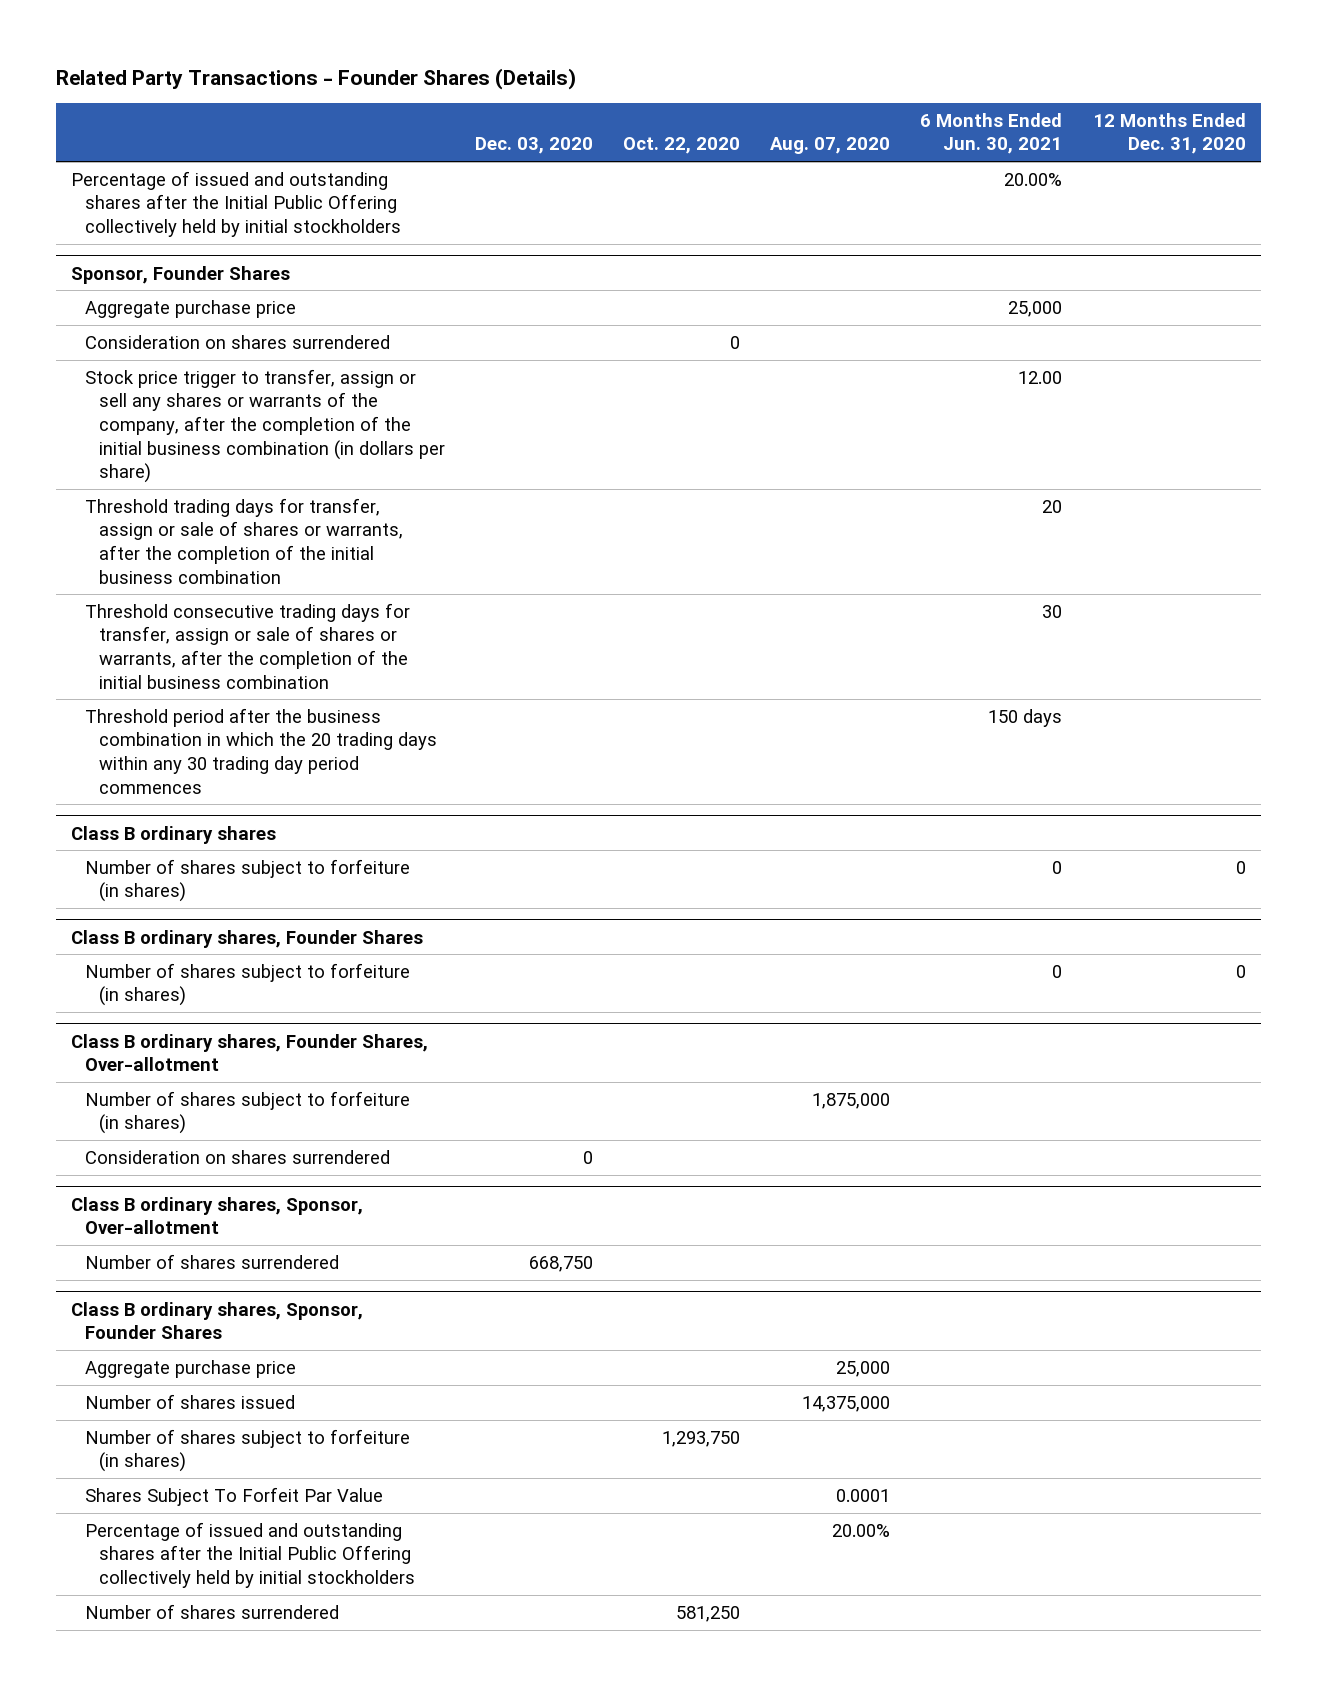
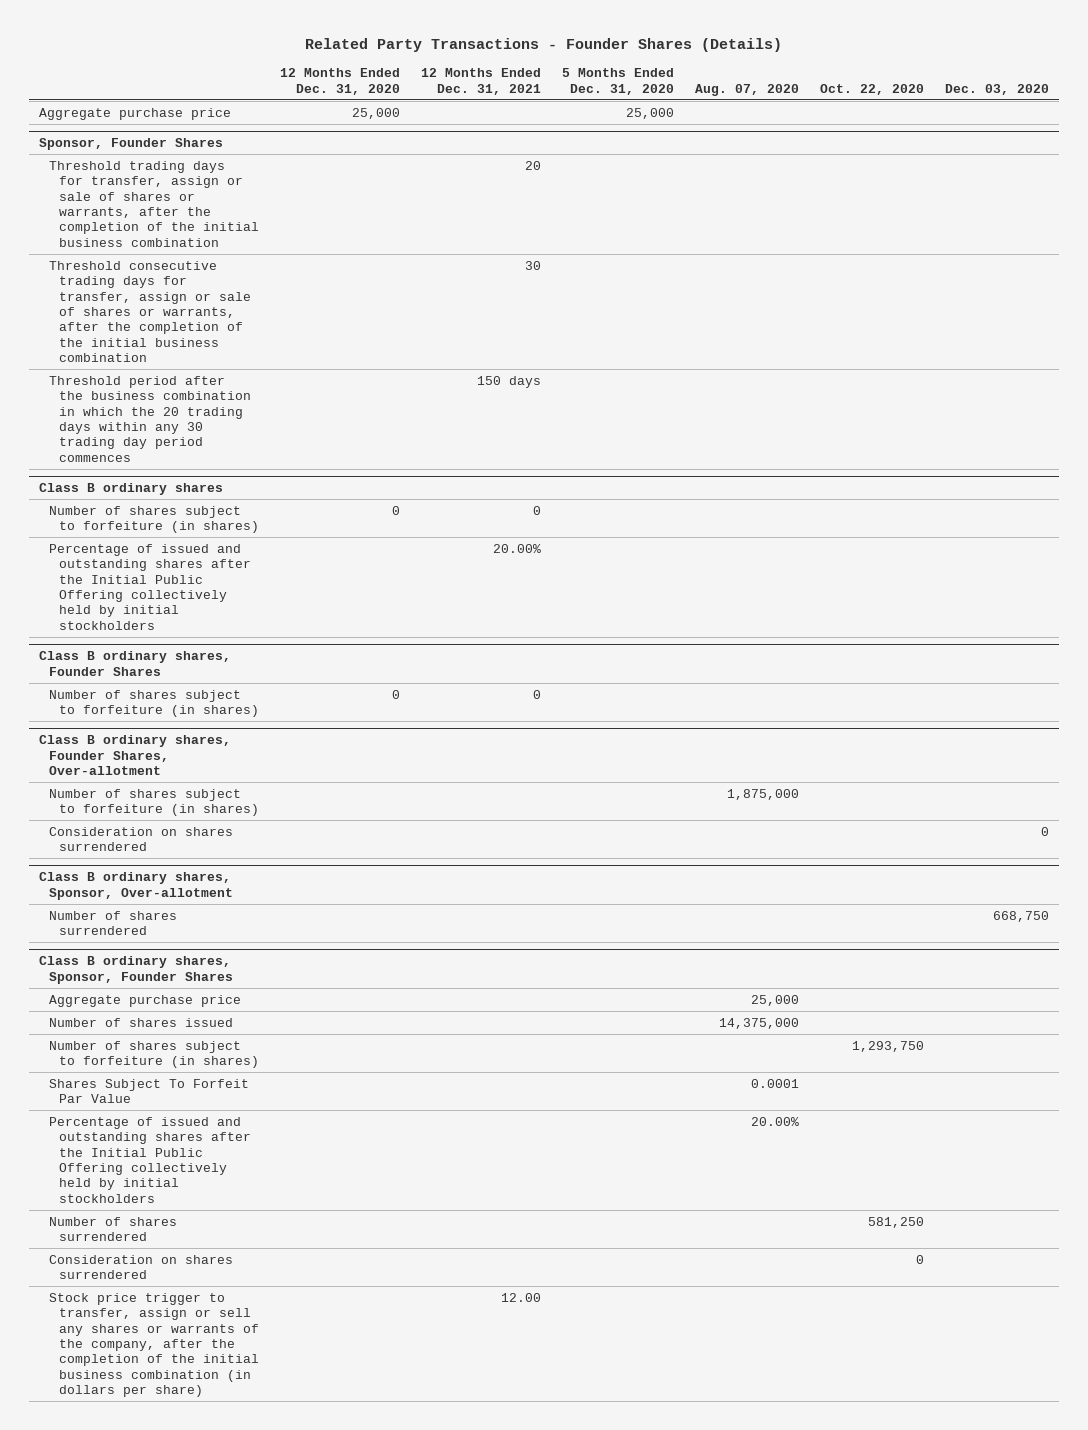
[920,112,1063,155] 6 Months Ended Jun. 30, 2021 -> none
none -> [420,68,541,95] 12 Months Ended Dec. 31, 2021
none -> [561,68,674,95] 5 Months Ended Dec. 31, 2020
[71,170,402,238] Percentage of issued and outstanding shares after the Initial Public Offering collectively held by initial stockholders -> none
none -> [39,107,232,120] Aggregate purchase price
[85,299,297,318] Aggregate purchase price -> none
[85,334,391,349] Consideration on shares surrendered -> none
[85,368,445,484] Stock price trigger to transfer, assign or sell any shares or warrants of the company, after the completion of the initial business combination (in dollars per share) -> none
none -> [48,543,251,630] Percentage of issued and outstanding shares after the Initial Public Offering collectively held by initial stockholders
none -> [48,1254,233,1280] Consideration on shares surrendered
none -> [48,1292,259,1398] Stock price trigger to transfer, assign or sell any shares or warrants of the company, after the completion of the initial business combination (in dollars per share)

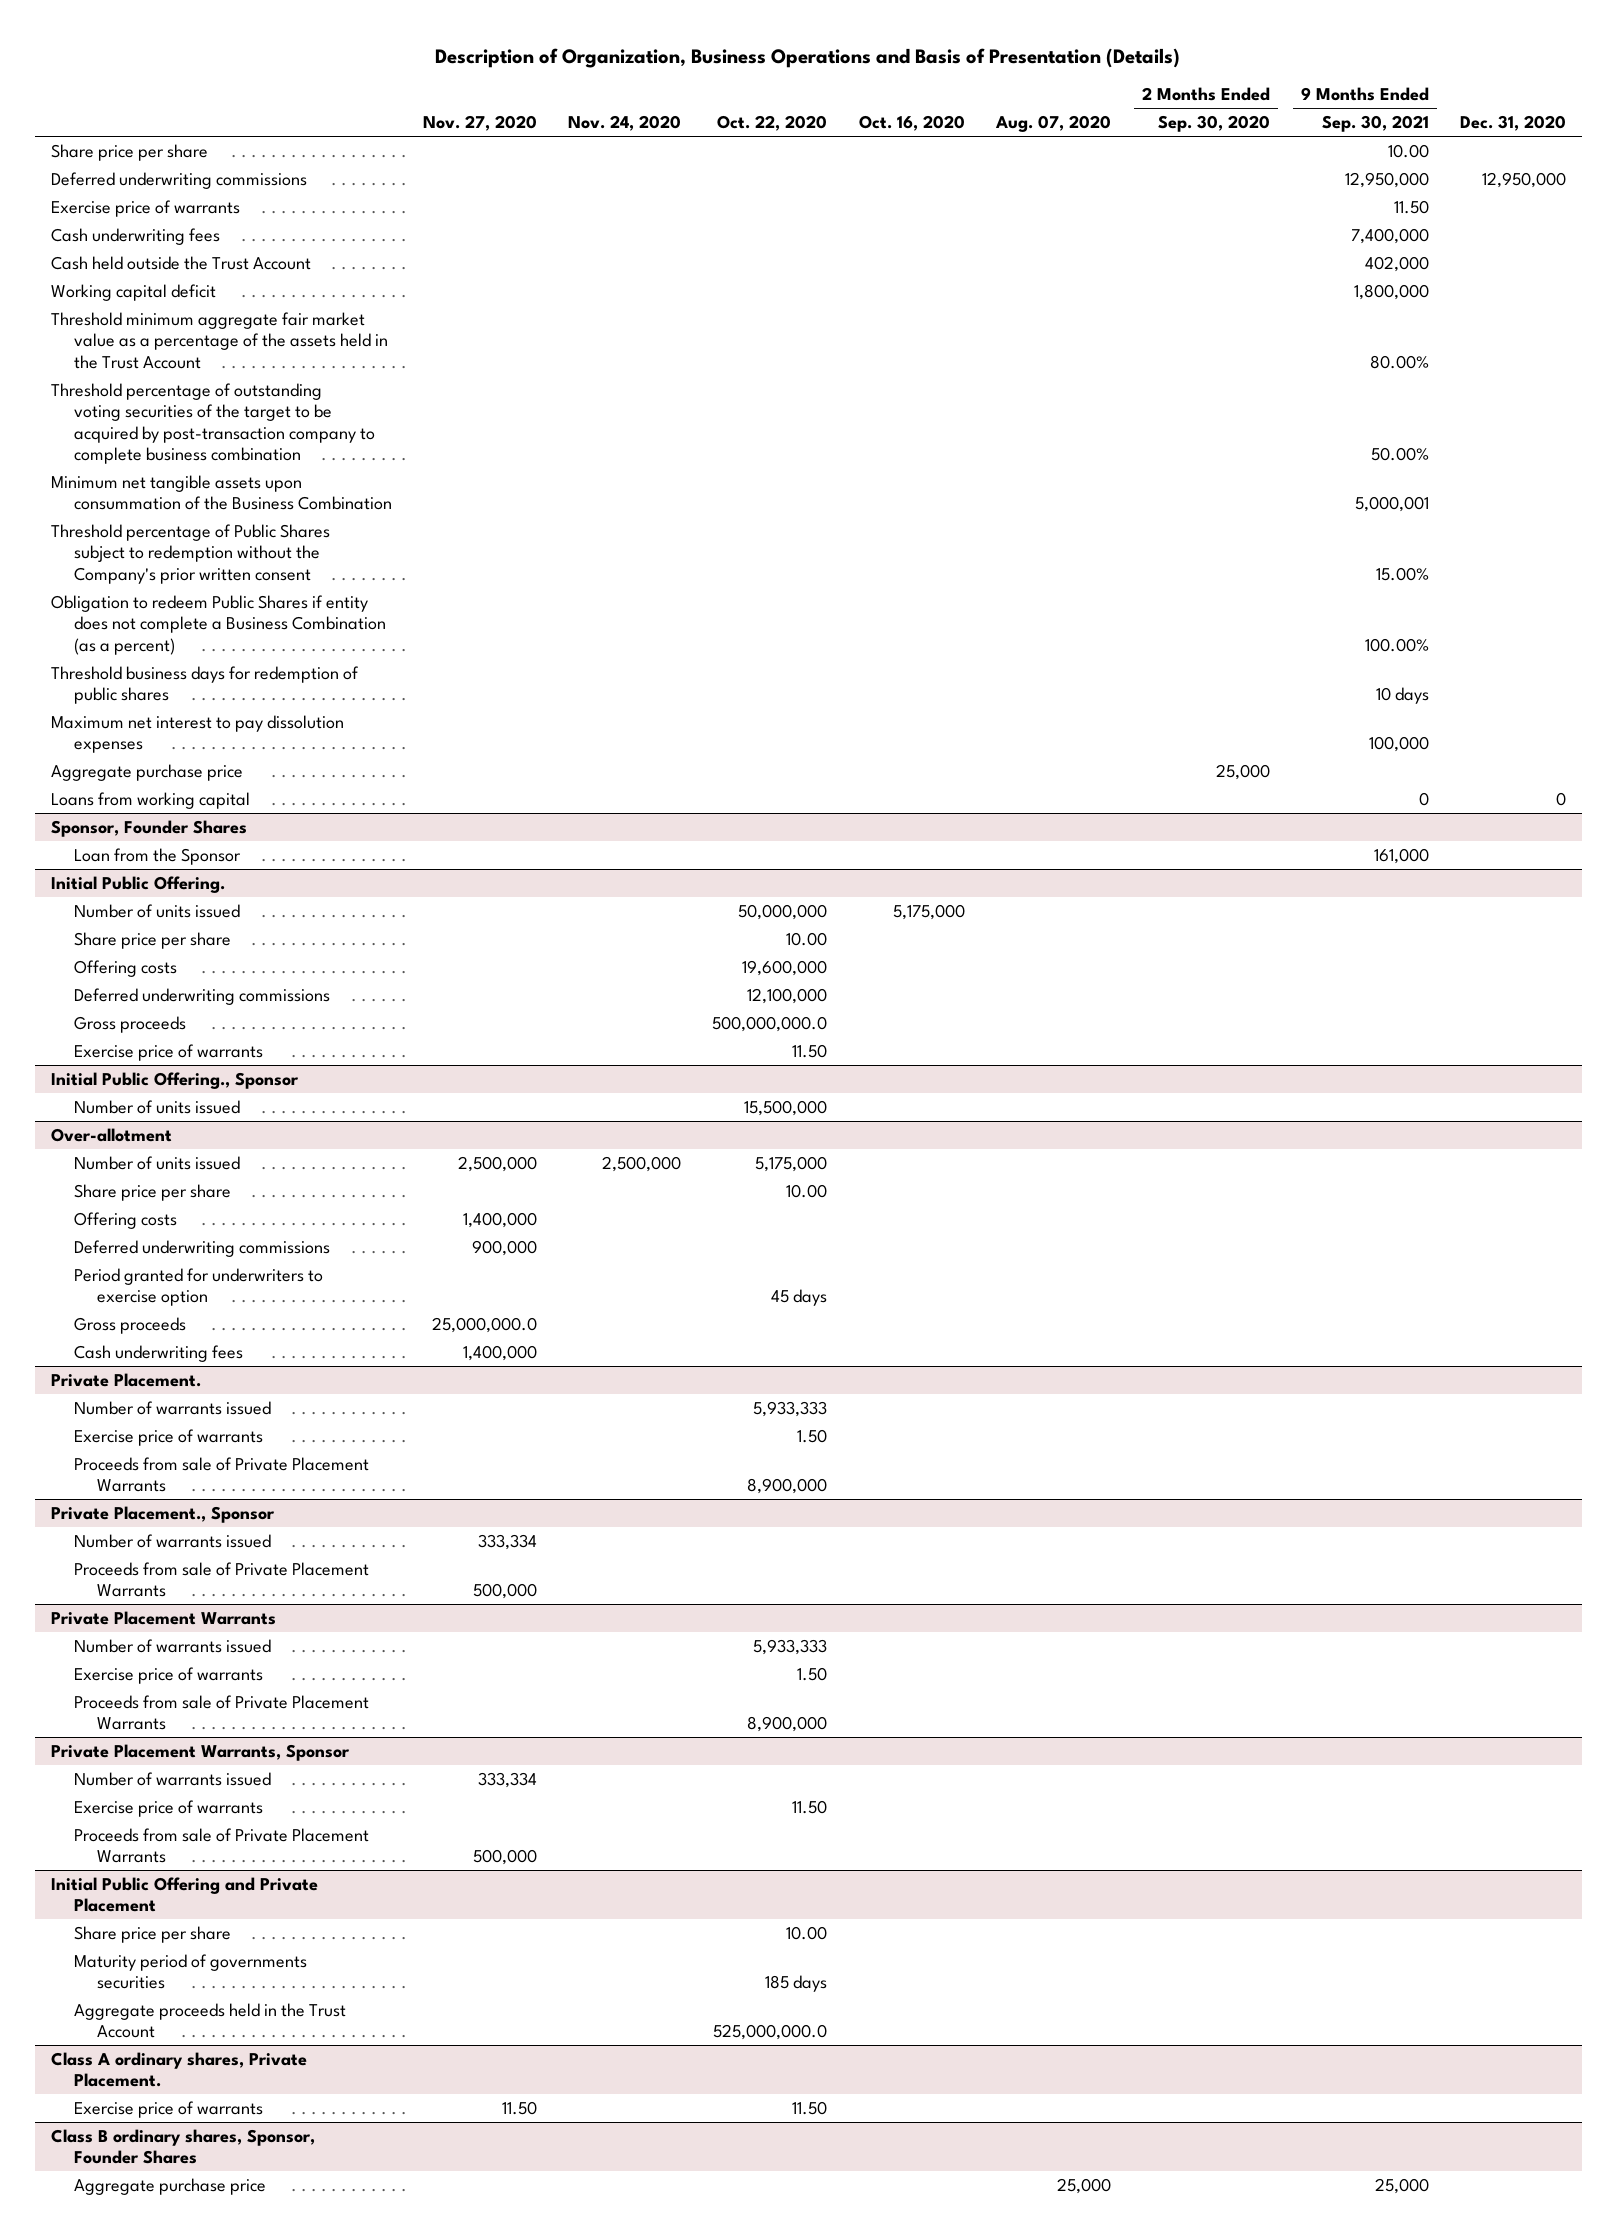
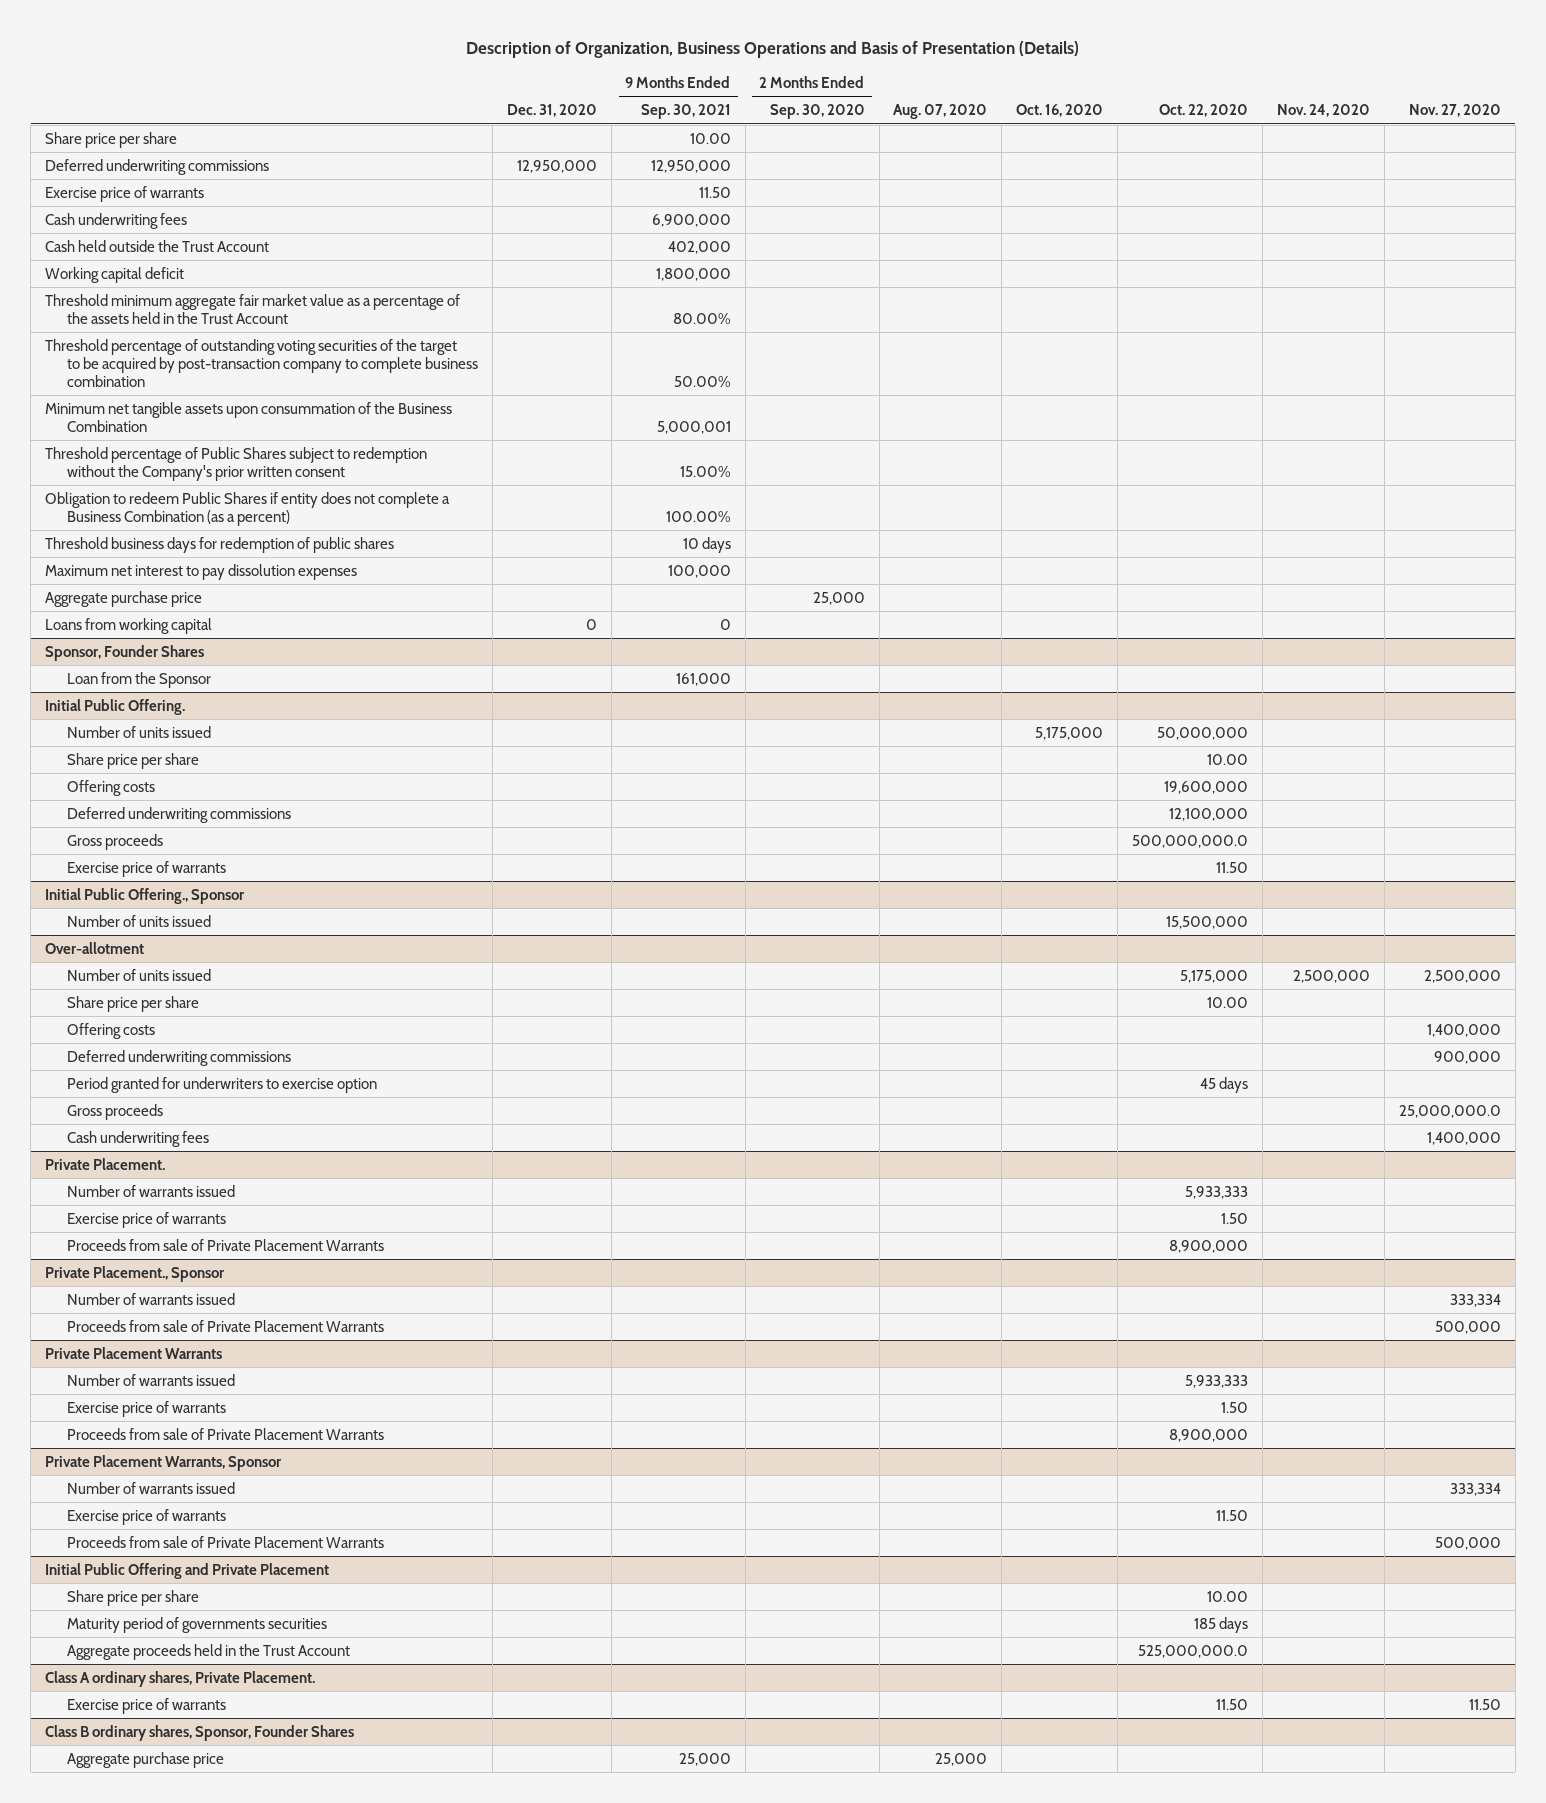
[1351,227,1430,244] 7,400,000 -> [651,213,731,227] 6,900,000

